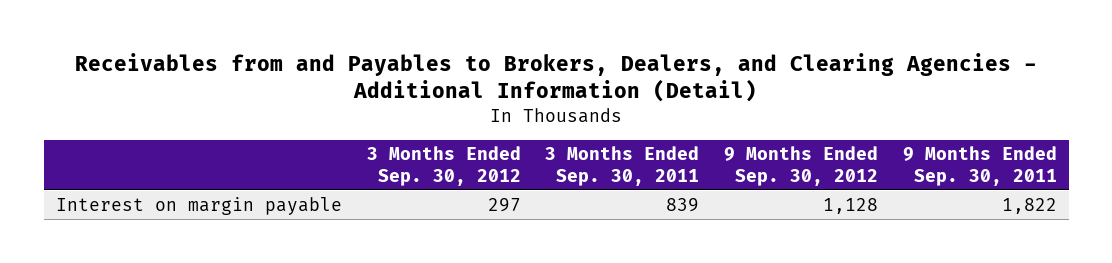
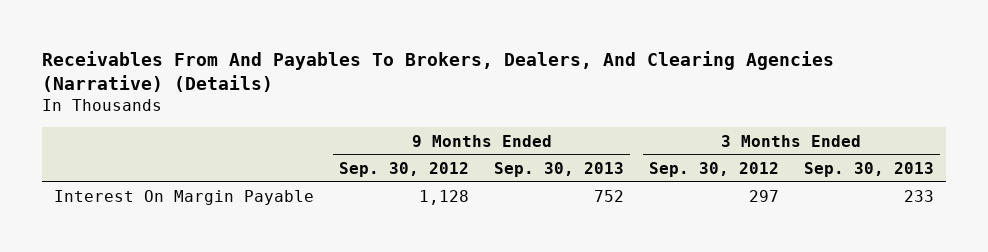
[75,52,1038,103] Receivables from and Payables to Brokers, Dealers, and Clearing Agencies - Additional Information (Detail) -> [41,51,834,93] Receivables From And Payables To Brokers, Dealers, And Clearing Agencies (Narrative) (Details)
[545,145,700,186] 3 Months Ended Sep. 30, 2011 -> none
[902,145,1057,186] 9 Months Ended Sep. 30, 2011 -> none
none -> [494,161,625,177] Sep. 30, 2013
none -> [803,161,934,177] Sep. 30, 2013
[55,197,342,216] Interest on margin payable -> [54,190,315,206] Interest On Margin Payable

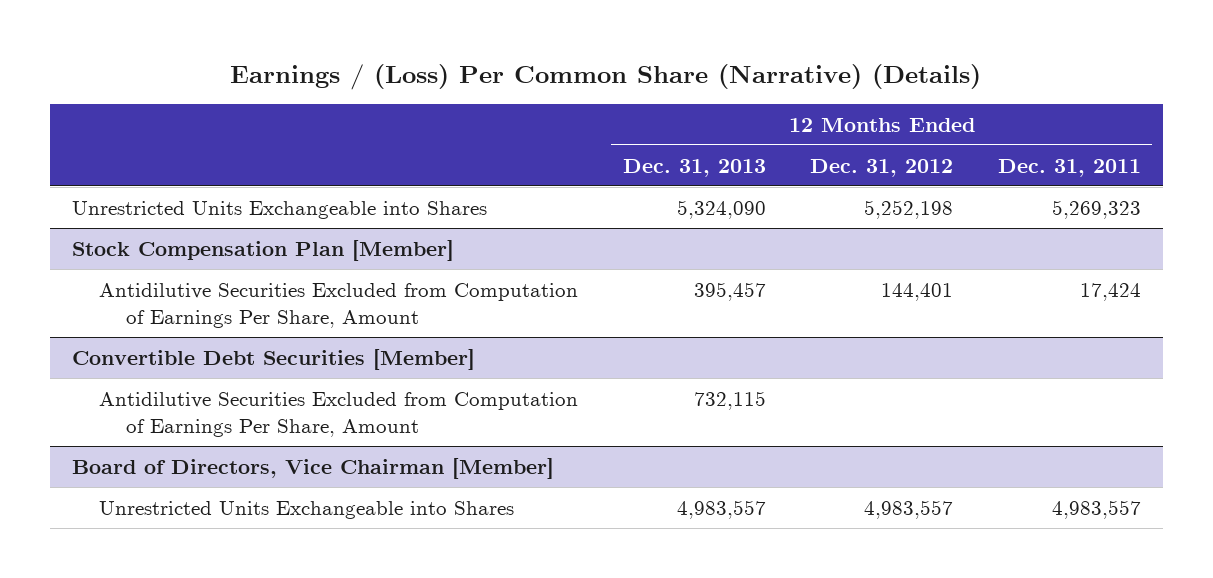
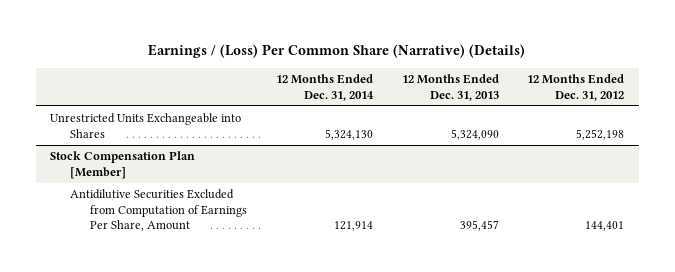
[997,158,1141,177] Dec. 31, 2011 -> none
none -> [275,73,374,101] 12 Months Ended Dec. 31, 2014
[72,348,476,370] Convertible Debt Securities [Member] -> none
[98,391,578,438] Antidilutive Securities Excluded from Computation of Earnings Per Share, Amount -> none
[72,457,555,479] Board of Directors, Vice Chairman [Member] -> none
[98,500,514,519] Unrestricted Units Exchangeable into Shares -> none

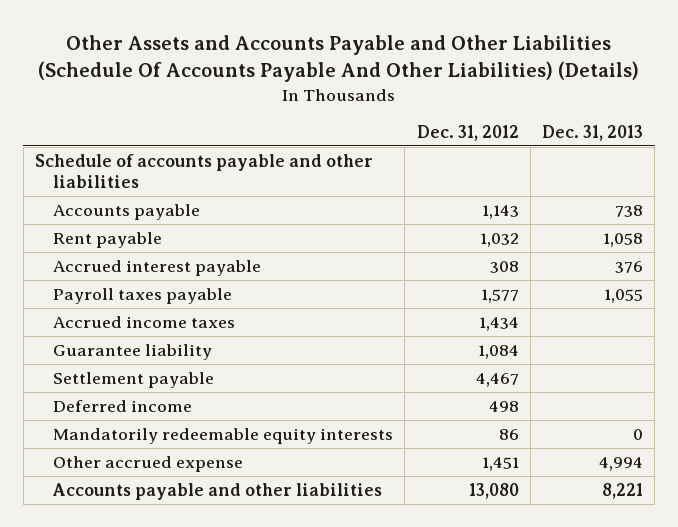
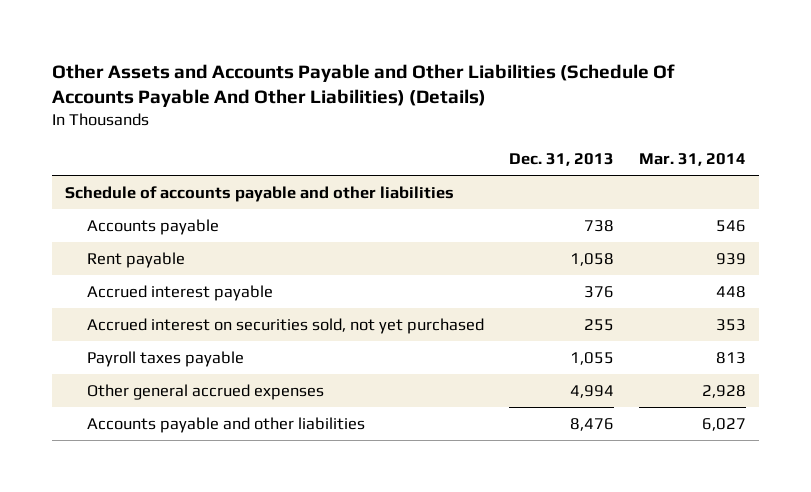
[416,124,519,141] Dec. 31, 2012 -> none
none -> [639,152,747,166] Mar. 31, 2014
none -> [87,317,485,334] Accrued interest on securities sold, not yet purchased
[53,315,236,328] Accrued income taxes -> none
[53,343,213,360] Guarantee liability -> none
[53,371,215,388] Settlement payable -> none
[53,399,193,412] Deferred income -> none
[53,427,394,444] Mandatorily redeemable equity interests -> none
[53,455,244,472] Other accrued expense -> [87,383,325,400] Other general accrued expenses
[602,482,644,499] 8,221 -> [570,417,615,431] 8,476

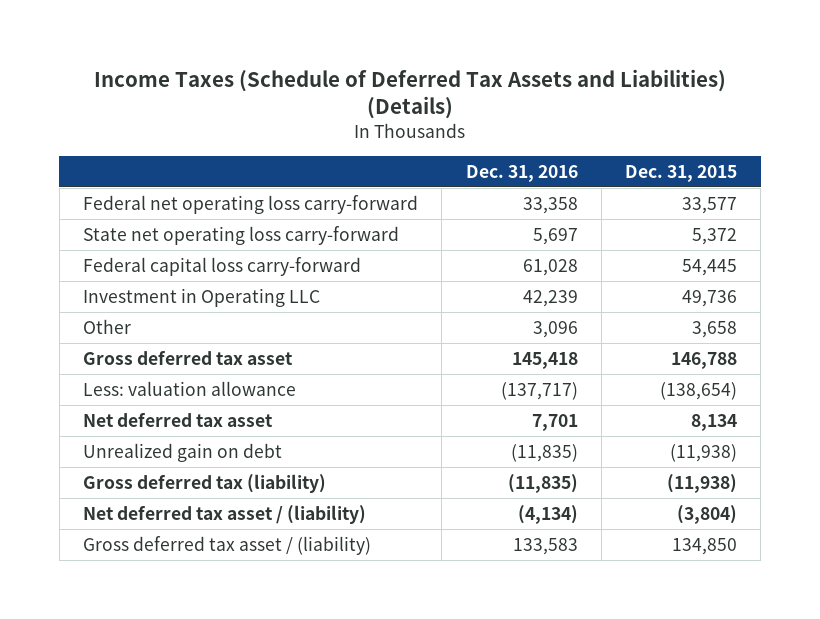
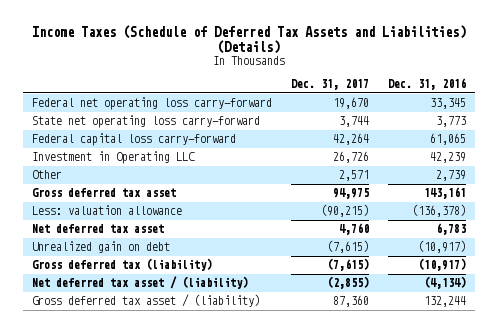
[625,164,738,182] Dec. 31, 2015 -> none
none -> [290,79,369,91] Dec. 31, 2017
[522,196,578,214] 33,358 -> [429,98,466,110] 33,345
[532,227,578,245] 5,697 -> [435,116,466,128] 3,773
[522,258,578,276] 61,028 -> [429,133,466,146] 61,065
[532,320,578,338] 3,096 -> [435,170,466,182] 2,739
[511,351,578,369] 145,418 -> [423,187,466,200] 143,161
[500,381,578,400] (137,717) -> [411,204,466,218] (136,378)
[531,413,578,431] 7,701 -> [435,223,466,236] 6,783
[510,443,578,462] (11,835) -> [417,240,466,254] (10,917)
[507,473,578,493] (11,835) -> [417,258,466,272] (10,917)
[512,537,578,555] 133,583 -> [423,296,466,308] 132,244

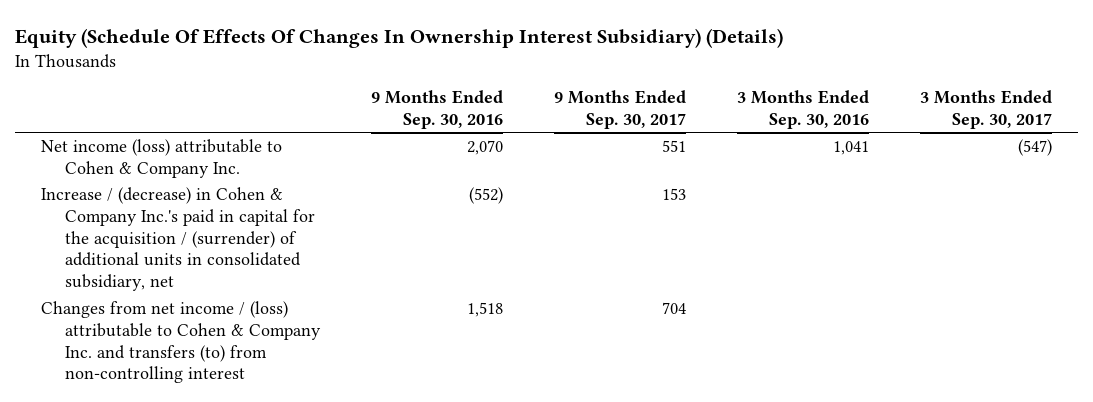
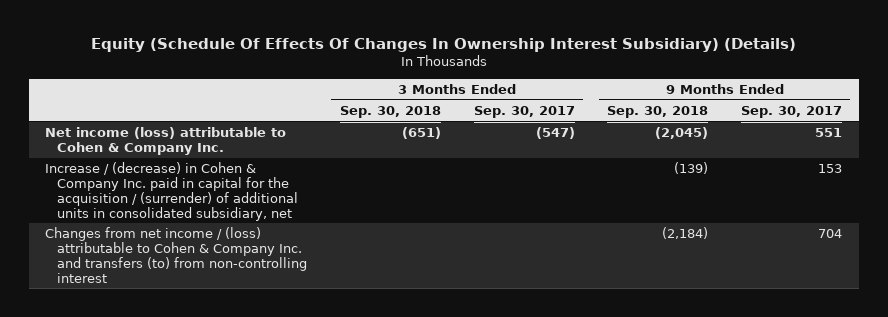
[371,90,504,130] 9 Months Ended Sep. 30, 2016 -> none
[737,90,870,130] 3 Months Ended Sep. 30, 2016 -> none
none -> [339,105,441,118] Sep. 30, 2018
none -> [607,105,709,118] Sep. 30, 2018
[40,186,315,292] Increase / (decrease) in Cohen & Company Inc.'s paid in capital for the acquisition / (surrender) of additional units in consolidated subsidiary, net -> [45,162,298,221] Increase / (decrease) in Cohen & Company Inc. paid in capital for the acquisition / (surrender) of additional units in consolidated subsidiary, net

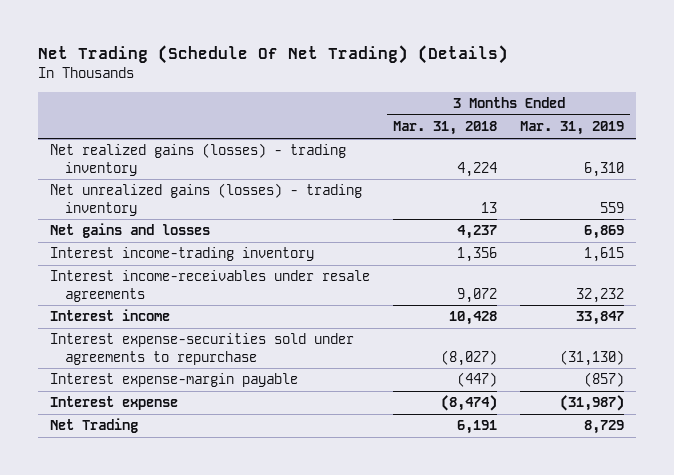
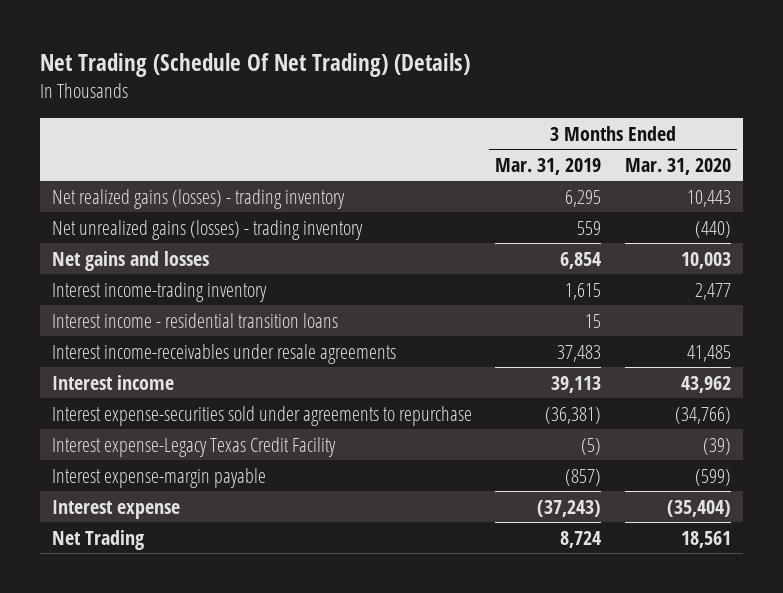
[392,121,497,136] Mar. 31, 2018 -> none
none -> [625,157,732,175] Mar. 31, 2020
[584,161,625,177] 6,310 -> [565,189,602,207] 6,295
[584,225,625,240] 6,869 -> [560,251,602,269] 6,854
none -> [51,312,338,328] Interest income - residential transition loans
[576,287,625,303] 32,232 -> [557,344,602,362] 37,483
[576,311,625,326] 33,847 -> [551,375,602,393] 39,113
[560,349,625,366] (31,130) -> [545,406,602,424] (36,381)
none -> [51,436,336,457] Interest expense-Legacy Texas Credit Facility
[560,395,625,412] (31,987) -> [537,499,602,517] (37,243)
[584,420,625,435] 8,729 -> [560,530,602,548] 8,724

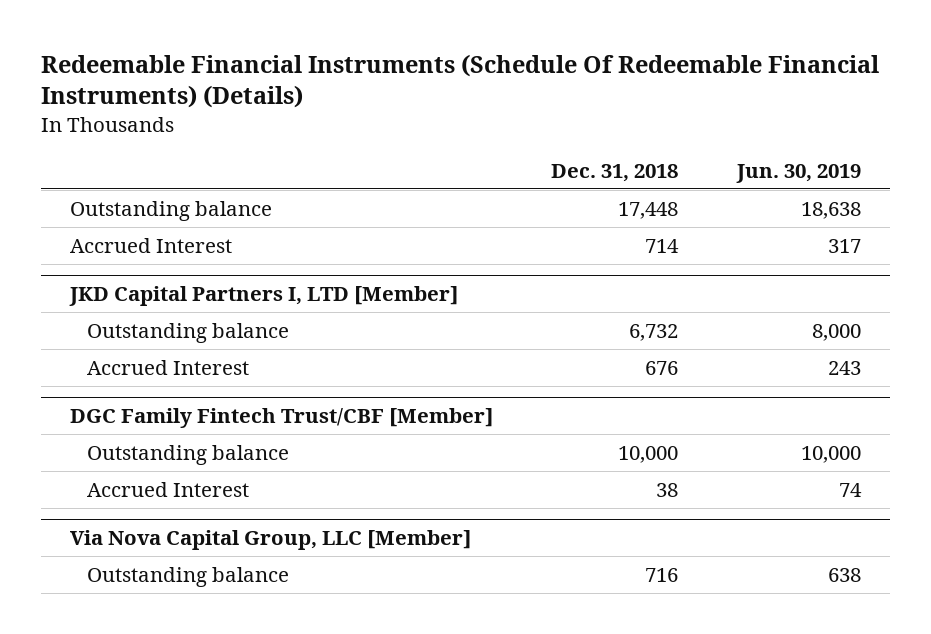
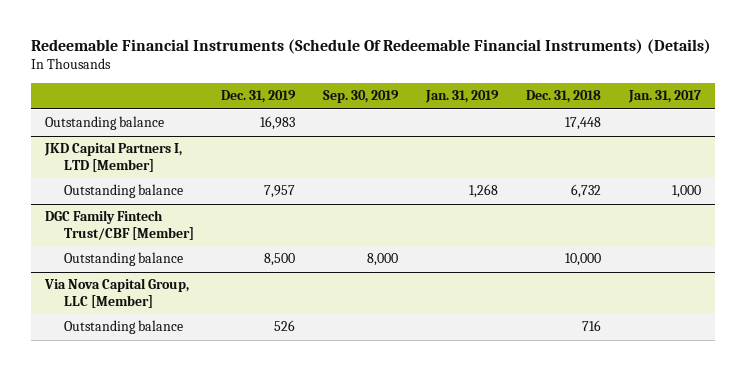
[735,163,861,183] Jun. 30, 2019 -> none
none -> [221,90,297,104] Dec. 31, 2019
none -> [323,90,400,104] Sep. 30, 2019
none -> [425,90,500,104] Jan. 31, 2019
none -> [628,90,702,104] Jan. 31, 2017
[70,237,233,253] Accrued Interest -> none
[86,359,249,375] Accrued Interest -> none
[86,481,249,497] Accrued Interest -> none

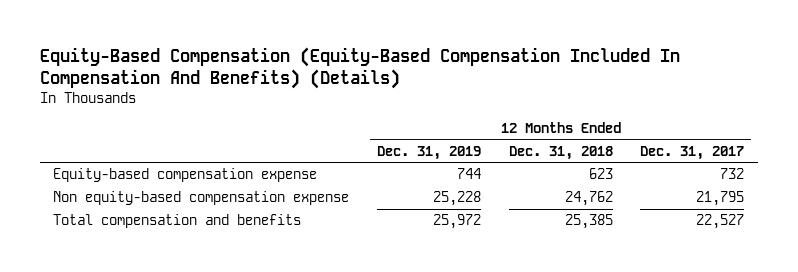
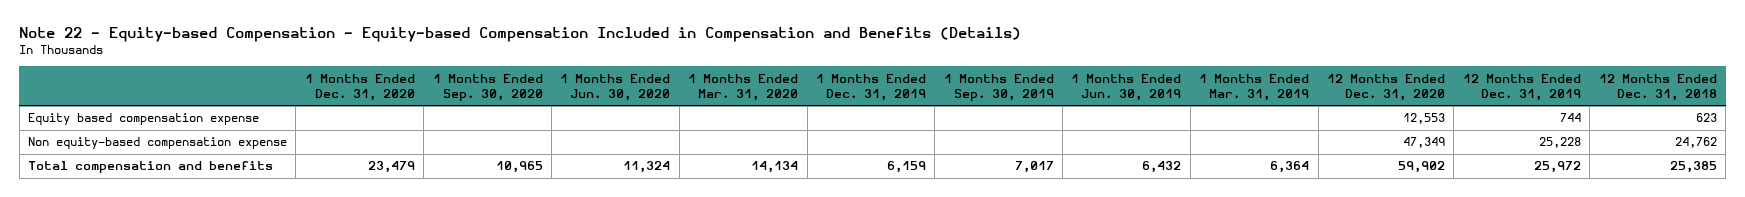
[39,46,680,89] Equity-Based Compensation (Equity-Based Compensation Included In Compensation And Benefits) (Details) -> [19,26,1022,42] Note 22 - Equity-based Compensation - Equity-based Compensation Included in Compensation and Benefits (Details)
[640,145,745,160] Dec. 31, 2017 -> none
none -> [304,73,415,102] 1 Months Ended Dec. 31, 2020
none -> [432,73,543,102] 1 Months Ended Sep. 30, 2020
none -> [560,73,671,102] 1 Months Ended Jun. 30, 2020
none -> [688,73,799,102] 1 Months Ended Mar. 31, 2020
none -> [815,73,926,102] 1 Months Ended Dec. 31, 2019
none -> [943,73,1054,102] 1 Months Ended Sep. 30, 2019
none -> [1071,73,1182,102] 1 Months Ended Jun. 30, 2019
none -> [1199,73,1310,102] 1 Months Ended Mar. 31, 2019
none -> [1327,73,1446,102] 12 Months Ended Dec. 31, 2020
[53,168,318,183] Equity-based compensation expense -> [27,113,259,126] Equity based compensation expense

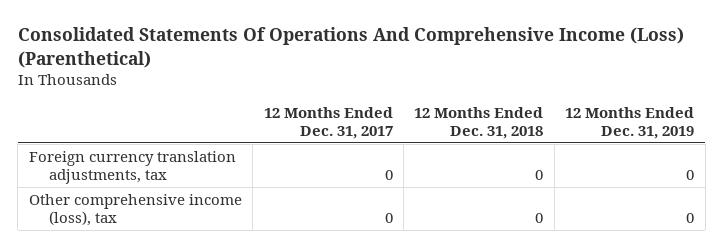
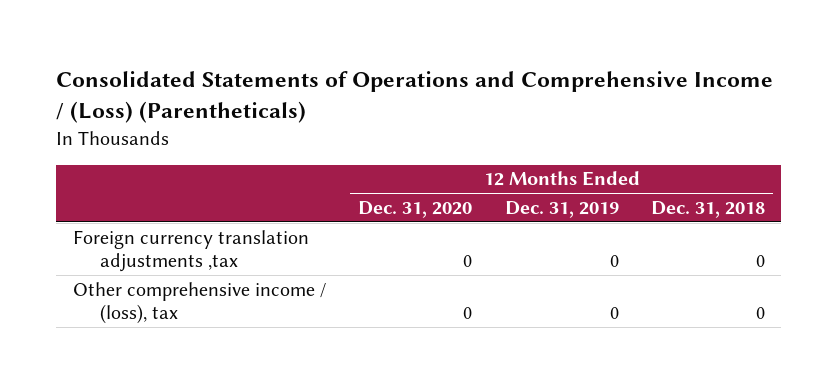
[17,27,684,68] Consolidated Statements Of Operations And Comprehensive Income (Loss) (Parenthetical) -> [56,71,774,123] Consolidated Statements of Operations and Comprehensive Income / (Loss) (Parentheticals)
[263,106,393,140] 12 Months Ended Dec. 31, 2017 -> none
none -> [358,201,473,219] Dec. 31, 2020
[28,150,236,184] Foreign currency translation adjustments, tax -> [72,229,309,272] Foreign currency translation adjustments ,tax
[28,193,242,226] Other comprehensive income (loss), tax -> [72,281,326,324] Other comprehensive income / (loss), tax

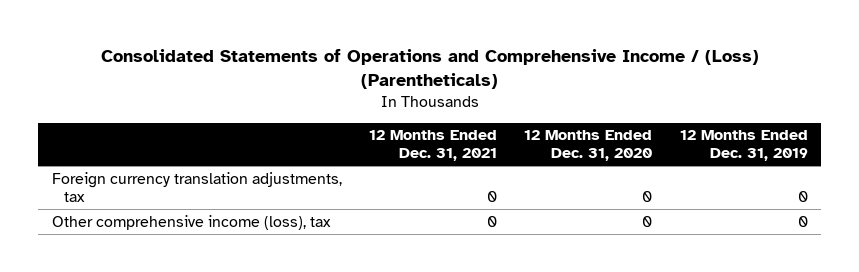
[651,201,766,219] Dec. 31, 2018 -> none
none -> [368,130,497,162] 12 Months Ended Dec. 31, 2021
[72,229,309,272] Foreign currency translation adjustments ,tax -> [51,171,342,202] Foreign currency translation adjustments, tax
[72,281,326,324] Other comprehensive income / (loss), tax -> [51,214,331,230] Other comprehensive income (loss), tax

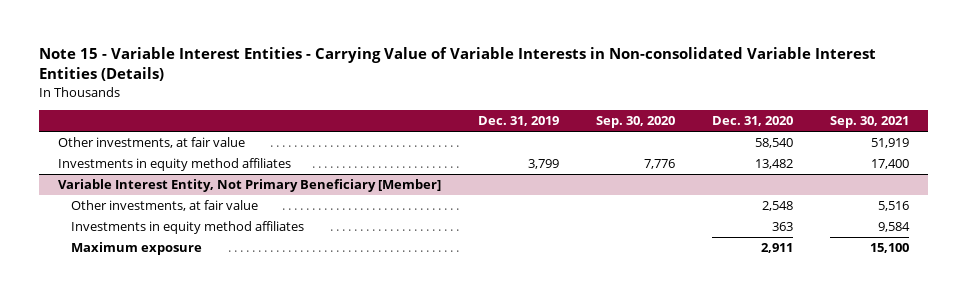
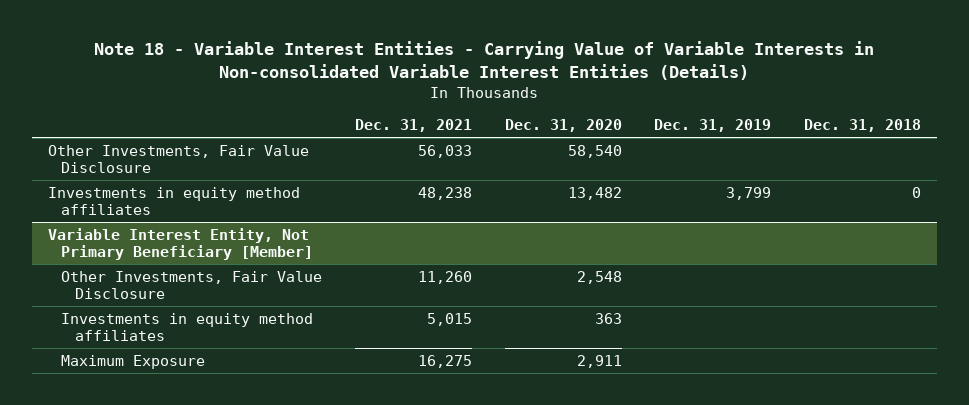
[39,47,877,82] Note 15 - Variable Interest Entities - Carrying Value of Variable Interests in Non-consolidated Variable Interest Entities (Details) -> [94,40,875,80] Note 18 - Variable Interest Entities - Carrying Value of Variable Interests in Non-consolidated Variable Interest Entities (Details)
[595,116,675,129] Sep. 30, 2020 -> none
[830,116,910,129] Sep. 30, 2021 -> none
none -> [354,119,472,133] Dec. 31, 2021
none -> [803,119,921,133] Dec. 31, 2018
[57,137,245,149] Other investments, at fair value -> [47,144,309,174] Other Investments, Fair Value Disclosure
[71,200,259,212] Other investments, at fair value -> [61,270,323,300] Other Investments, Fair Value Disclosure
[71,242,203,256] Maximum exposure -> [61,354,206,369] Maximum Exposure

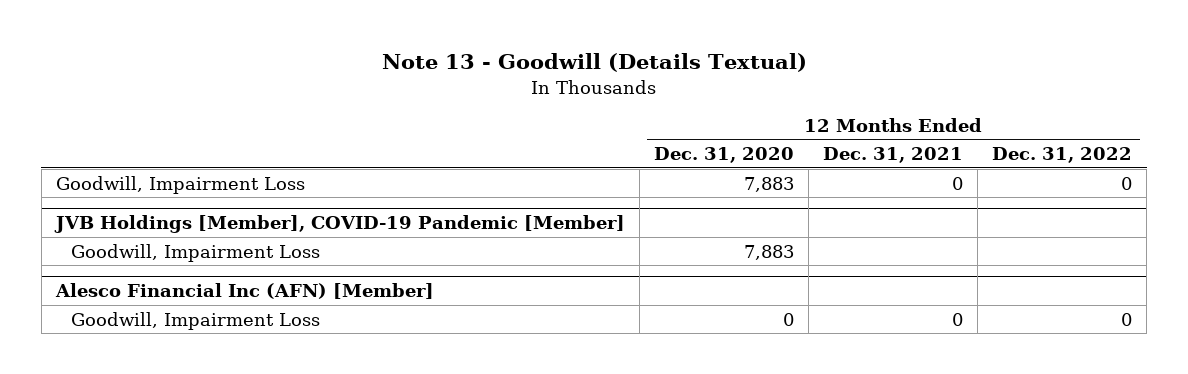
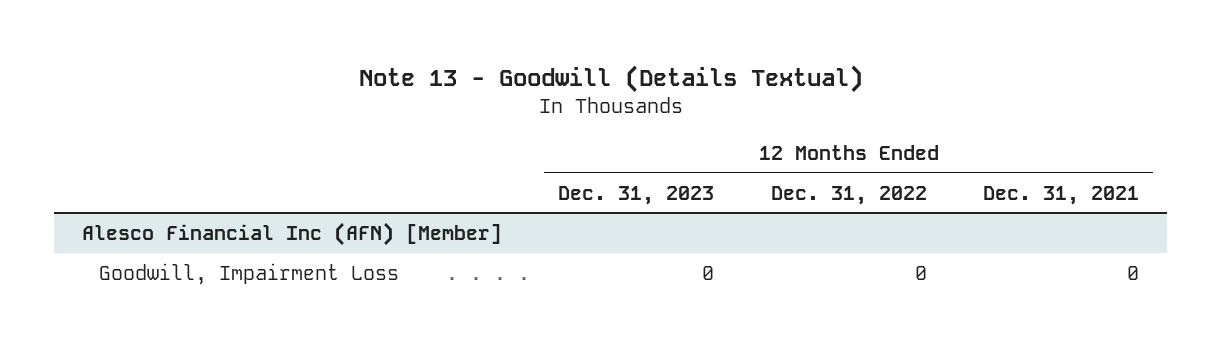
[653,147,794,164] Dec. 31, 2020 -> none
none -> [558,185,715,205] Dec. 31, 2023
[55,175,305,194] Goodwill, Impairment Loss -> none
[53,215,625,234] JVB Holdings [Member], COVID-19 Pandemic [Member] -> none
[70,243,320,262] Goodwill, Impairment Loss -> none

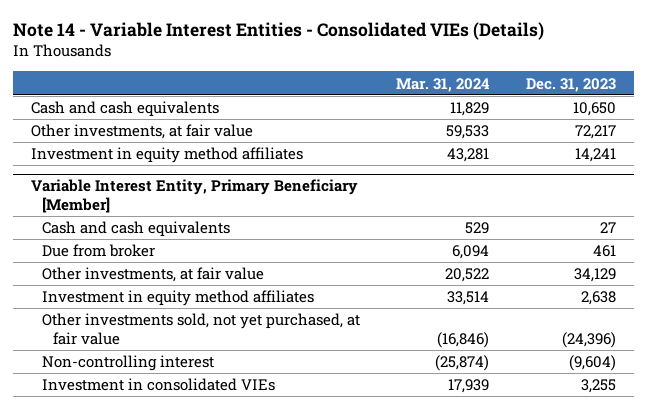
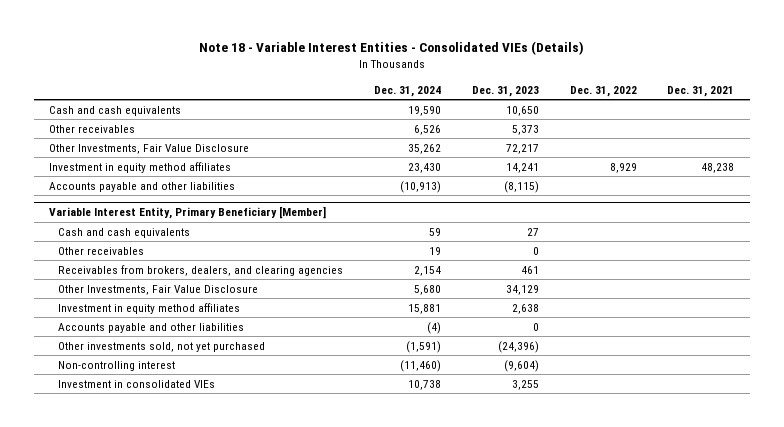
[12,22,544,41] Note 14 - Variable Interest Entities - Consolidated VIEs (Details) -> [198,41,584,56] Note 18 - Variable Interest Entities - Consolidated VIEs (Details)
[396,77,491,92] Mar. 31, 2024 -> none
none -> [374,85,442,97] Dec. 31, 2024
none -> [569,85,637,97] Dec. 31, 2022
none -> [667,85,735,97] Dec. 31, 2021
none -> [49,124,136,133] Other receivables
[31,124,254,140] Other investments, at fair value -> [49,143,250,154] Other Investments, Fair Value Disclosure
none -> [49,181,236,192] Accounts payable and other liabilities
none -> [58,246,145,255] Other receivables
[41,244,155,258] Due from broker -> [58,264,344,276] Receivables from brokers, dealers, and clearing agencies
[41,267,264,283] Other investments, at fair value -> [58,284,259,295] Other Investments, Fair Value Disclosure
none -> [58,322,245,333] Accounts payable and other liabilities
[41,313,360,345] Other investments sold, not yet purchased, at fair value -> [58,341,266,352] Other investments sold, not yet purchased

